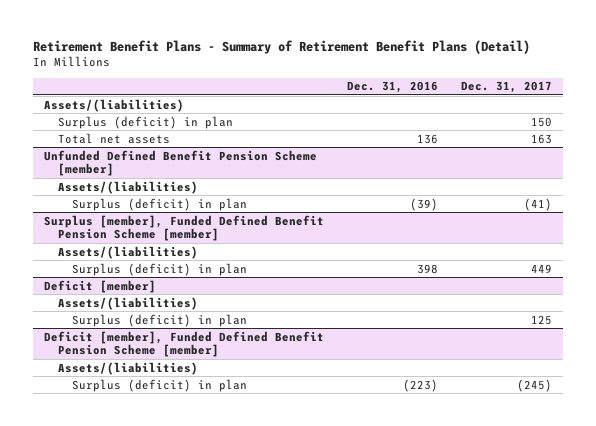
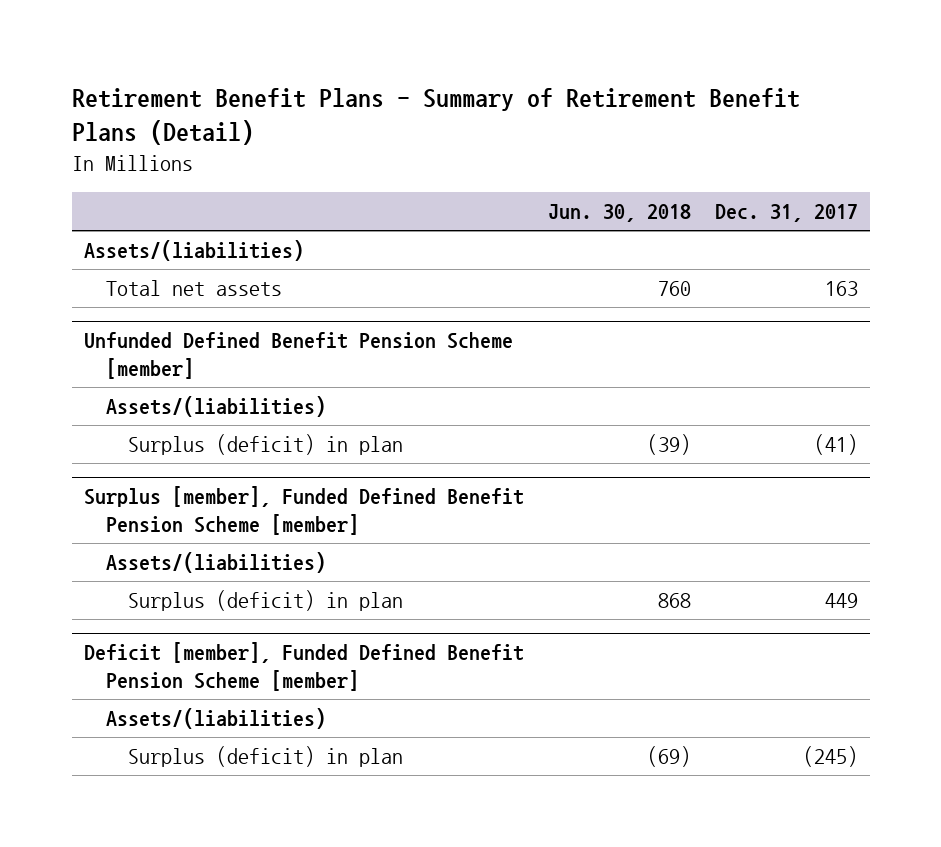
[346,81,438,94] Dec. 31, 2016 -> none
none -> [547,204,691,223] Jun. 30, 2018
[58,115,234,129] Surplus (deficit) in plan -> none
[44,279,157,293] Deficit [member] -> none
[58,296,199,310] Assets/(liabilities) -> none
[71,313,247,327] Surplus (deficit) in plan -> none

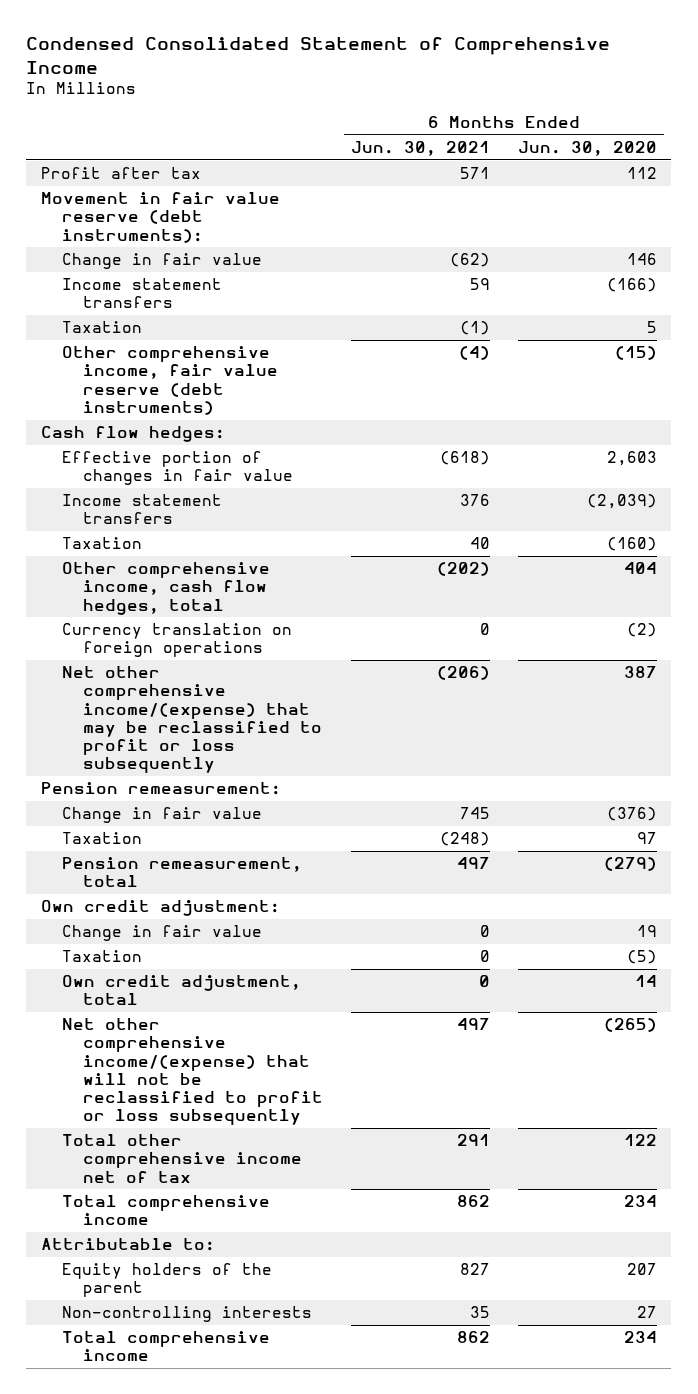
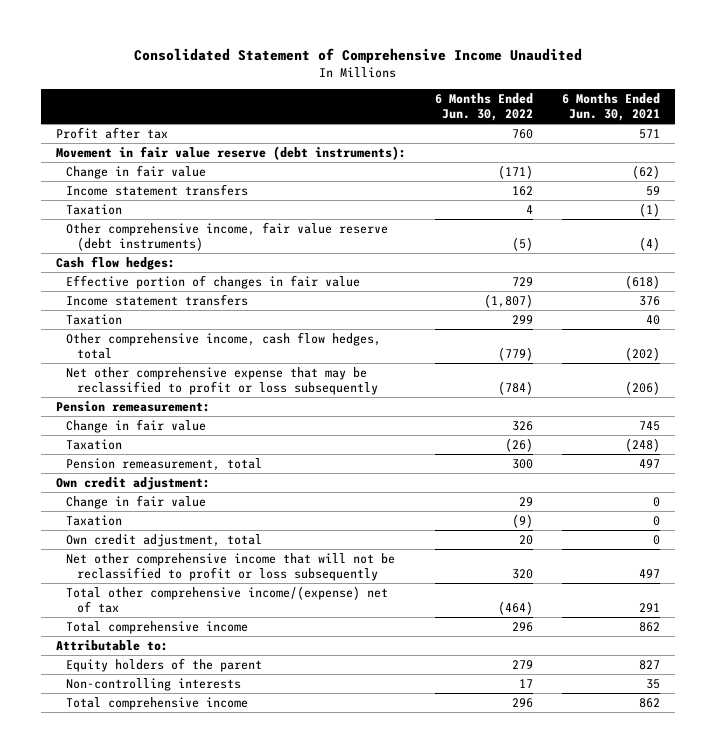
[26,37,611,74] Condensed Consolidated Statement of Comprehensive Income -> [133,48,582,64] Consolidated Statement of Comprehensive Income Unaudited
[518,141,658,157] Jun. 30, 2020 -> none
none -> [434,92,533,121] 6 Months Ended Jun. 30, 2022
[61,623,292,658] Currency translation on foreign operations -> none
[61,666,322,774] Net other comprehensive income/(expense) that may be reclassified to profit or loss subsequently -> [66,366,378,395] Net other comprehensive expense that may be reclassified to profit or loss subsequently
[61,1018,323,1126] Net other comprehensive income/(expense) that will not be reclassified to profit or loss subsequently -> [66,552,396,581] Net other comprehensive income that will not be reclassified to profit or loss subsequently
[61,1134,302,1183] Total other comprehensive income net of tax -> [66,585,389,613] Total other comprehensive income/(expense) net of tax

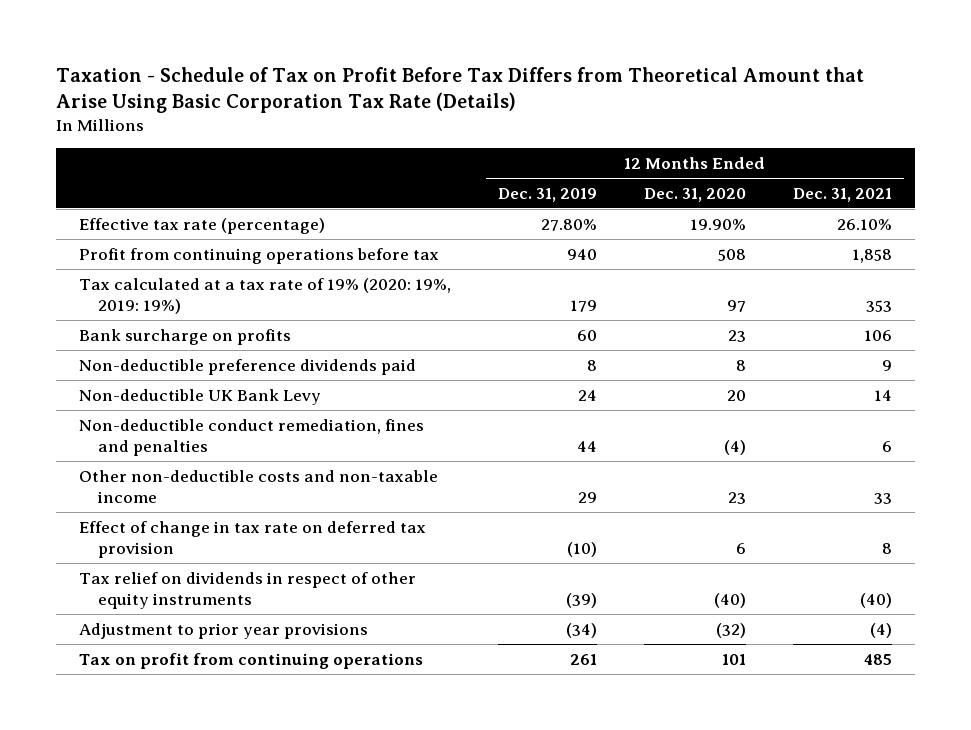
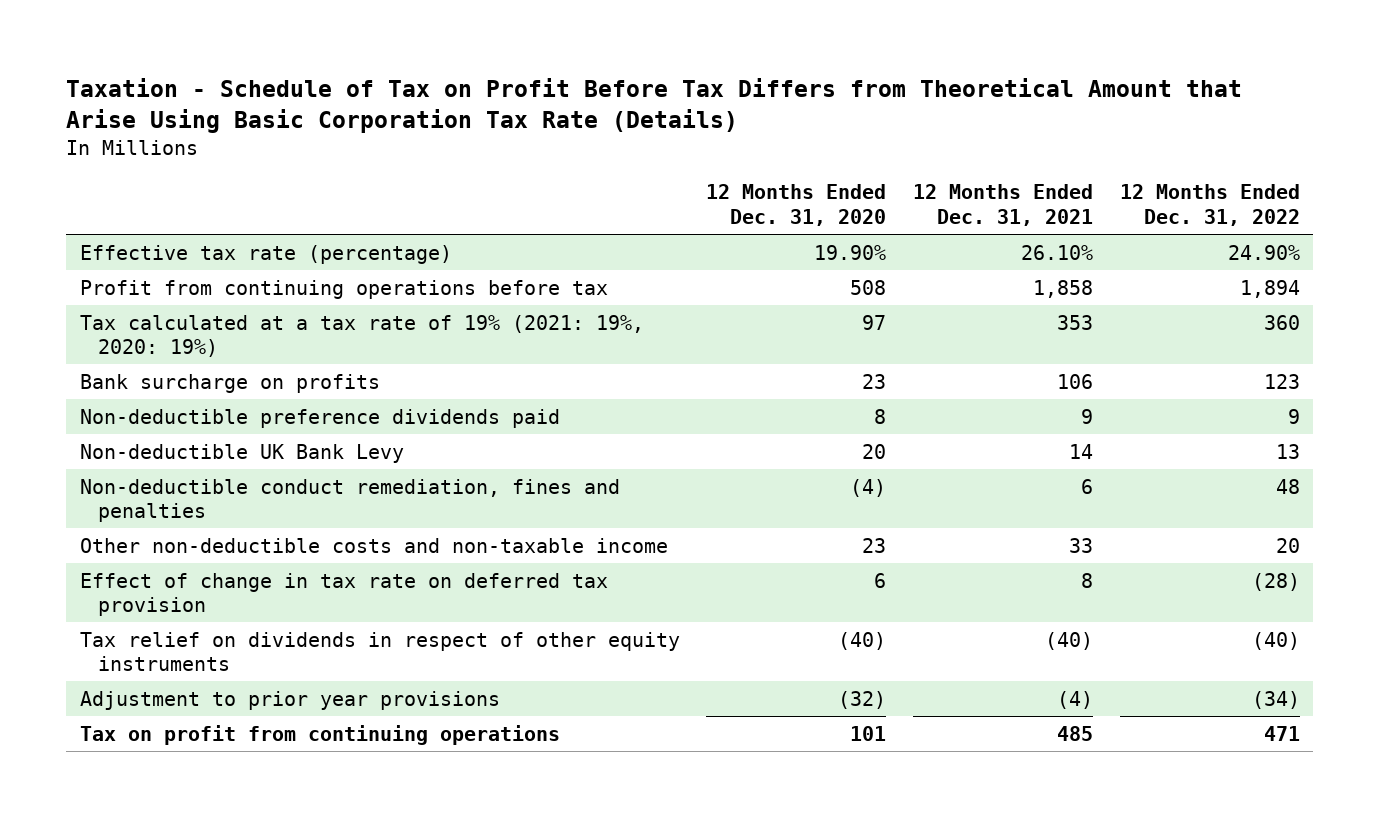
[498,187,598,202] Dec. 31, 2019 -> none
none -> [1119,184,1300,226] 12 Months Ended Dec. 31, 2022
[79,277,452,315] Tax calculated at a tax rate of 19% (2020: 19%, 2019: 19%) -> [79,314,644,358] Tax calculated at a tax rate of 19% (2021: 19%, 2020: 19%)

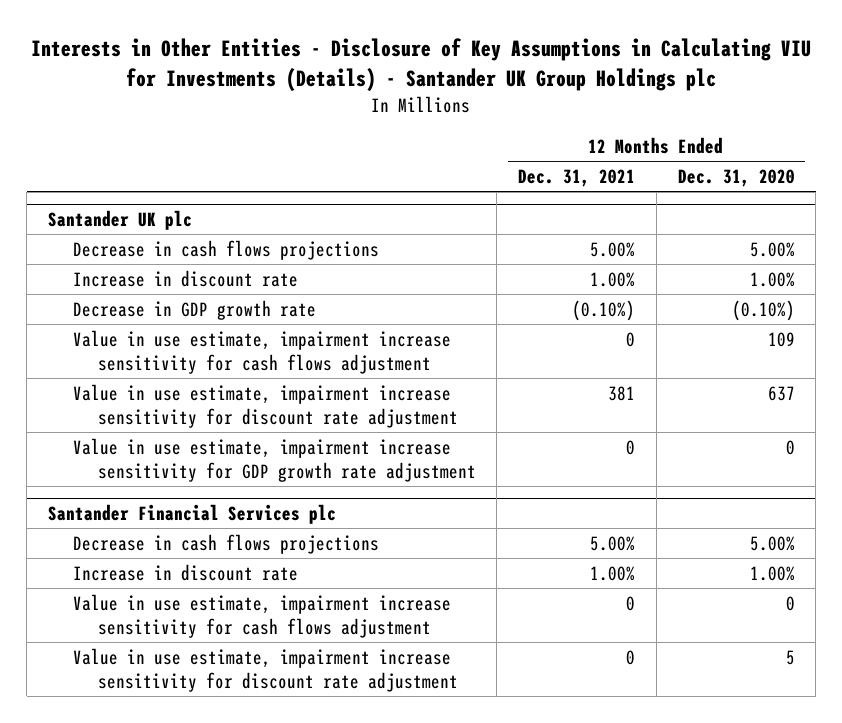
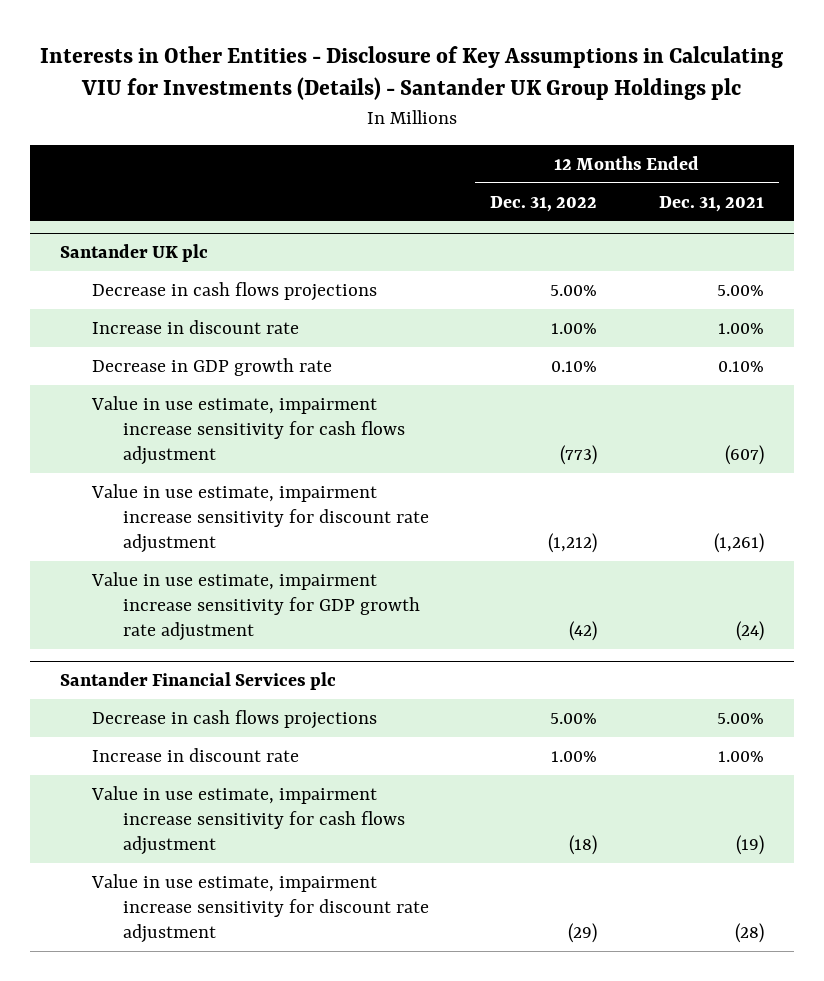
[677,168,795,187] Dec. 31, 2020 -> none
none -> [490,195,598,212] Dec. 31, 2022
[572,299,636,321] (0.10%) -> [717,360,764,372] 0.10%
[626,331,636,347] 0 -> [724,444,764,465] (607)
[608,385,636,401] 381 -> [713,532,764,553] (1,261)
[626,439,636,455] 0 -> [735,620,764,641] (24)
[626,595,636,611] 0 -> [735,834,764,855] (19)
[626,649,636,665] 0 -> [734,922,764,943] (28)

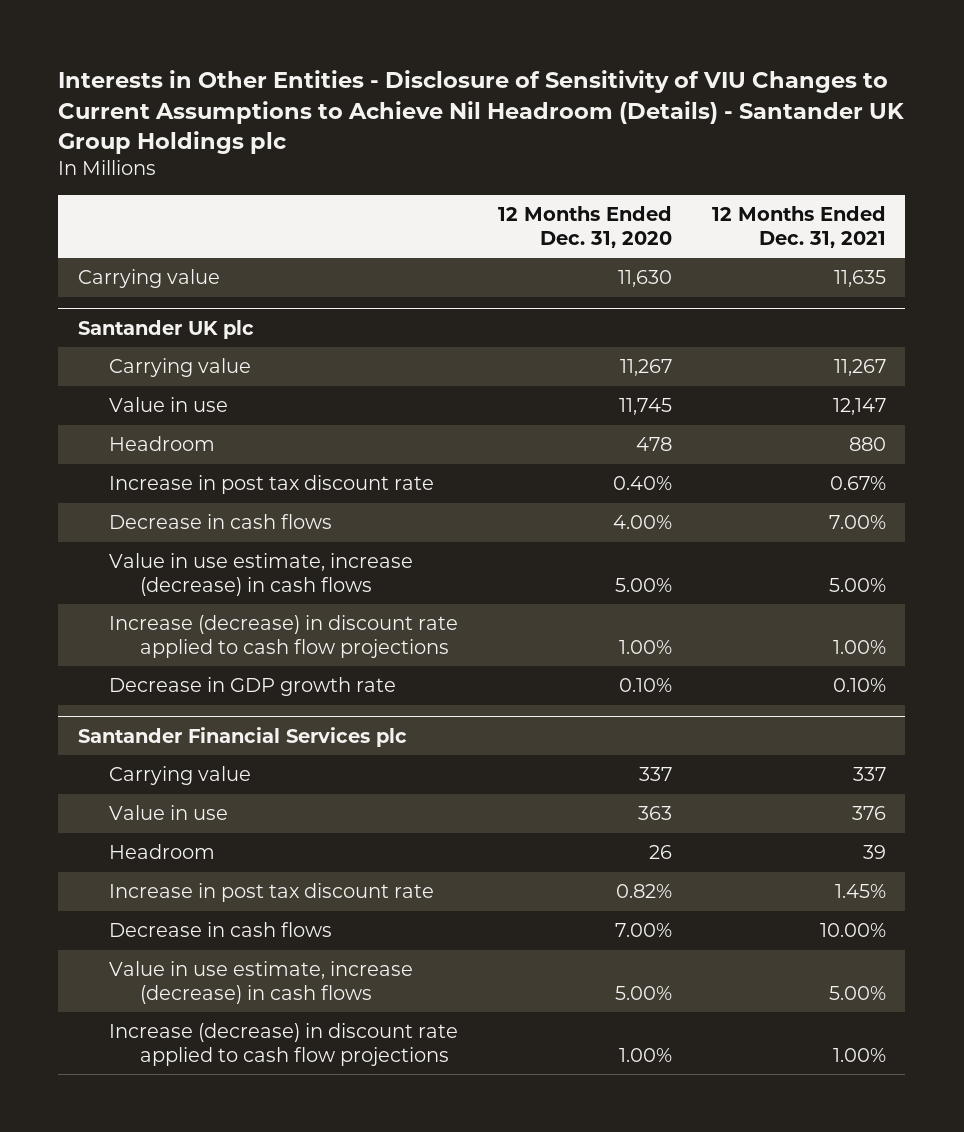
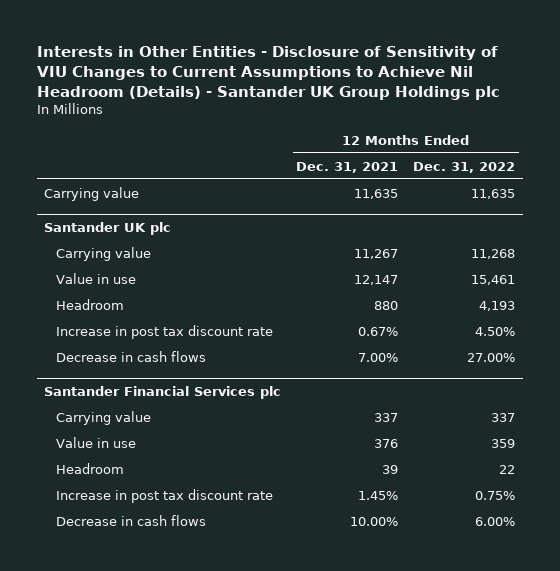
[497,205,672,248] 12 Months Ended Dec. 31, 2020 -> none
none -> [413,161,516,173] Dec. 31, 2022
[108,553,413,596] Value in use estimate, increase (decrease) in cash flows -> none
[108,615,458,658] Increase (decrease) in discount rate applied to cash flow projections -> none
[108,677,396,697] Decrease in GDP growth rate -> none
[108,961,413,1004] Value in use estimate, increase (decrease) in cash flows -> none
[108,1023,458,1066] Increase (decrease) in discount rate applied to cash flow projections -> none

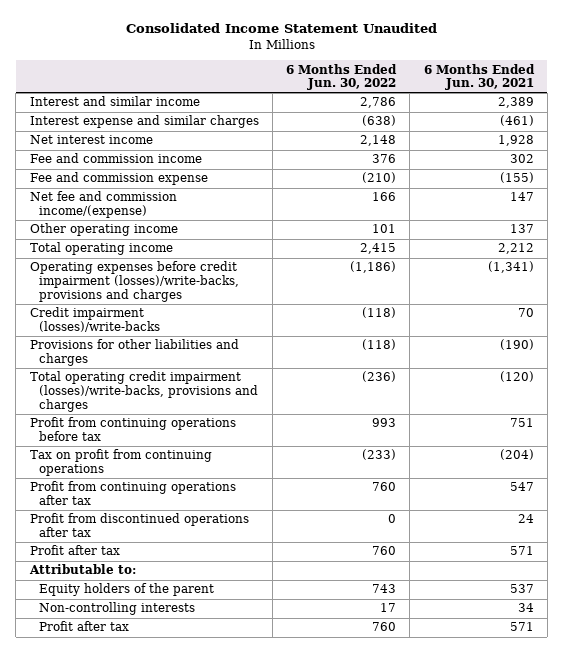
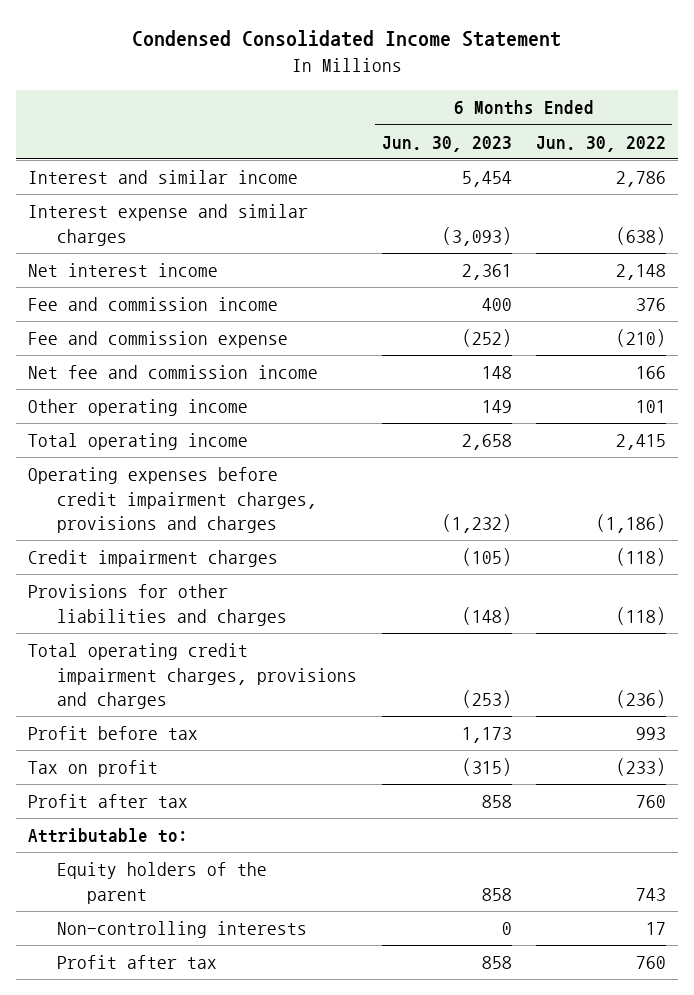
[125,23,437,34] Consolidated Income Statement Unaudited -> [131,30,561,48] Condensed Consolidated Income Statement
[423,63,535,91] 6 Months Ended Jun. 30, 2021 -> none
none -> [381,135,512,152] Jun. 30, 2023
[29,191,177,219] Net fee and commission income/(expense) -> [27,365,318,380] Net fee and commission income
[29,261,240,303] Operating expenses before credit impairment (losses)/write-backs, provisions and charges -> [27,467,318,533] Operating expenses before credit impairment charges, provisions and charges
[29,307,161,333] Credit impairment (losses)/write-backs -> [27,550,278,568] Credit impairment charges
[29,481,236,506] Profit from continuing operations after tax -> none
[29,513,249,538] Profit from discontinued operations after tax -> none
[29,371,259,413] Total operating credit impairment (losses)/write-backs, provisions and charges -> [27,643,358,709] Total operating credit impairment charges, provisions and charges
[29,417,236,442] Profit from continuing operations before tax -> [27,726,198,741] Profit before tax
[29,449,212,477] Tax on profit from continuing operations -> [27,760,158,778] Tax on profit

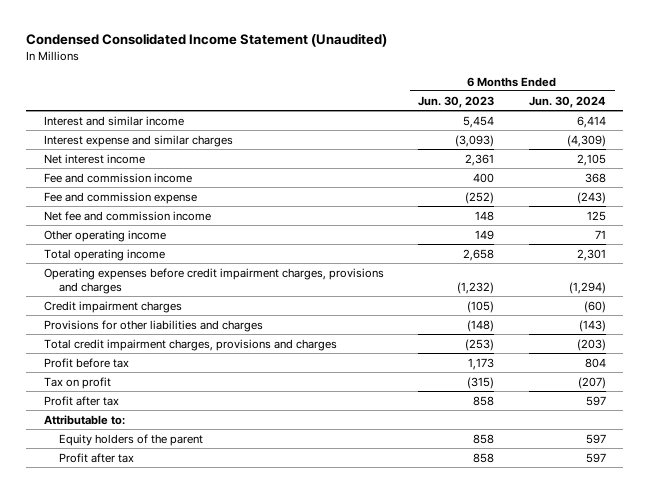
[131,30,561,48] Condensed Consolidated Income Statement -> [26,33,388,48] Condensed Consolidated Income Statement (Unaudited)
[535,135,666,152] Jun. 30, 2022 -> none
none -> [528,95,606,108] Jun. 30, 2024
[27,643,358,709] Total operating credit impairment charges, provisions and charges -> [43,338,337,351] Total credit impairment charges, provisions and charges
[57,921,308,939] Non-controlling interests -> none

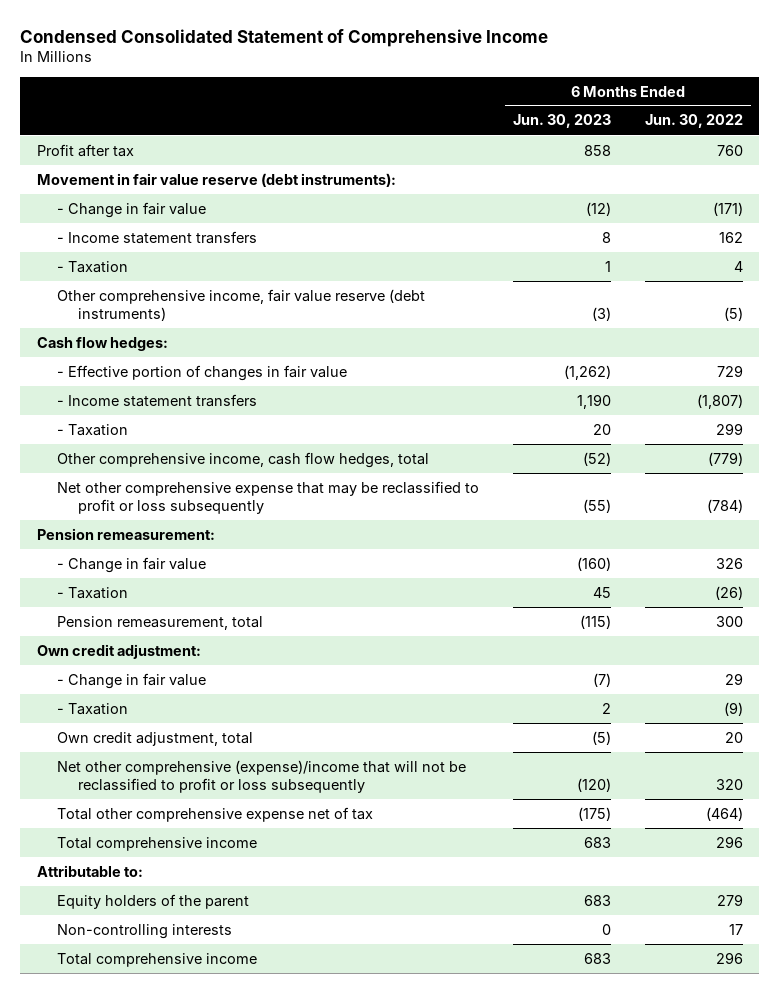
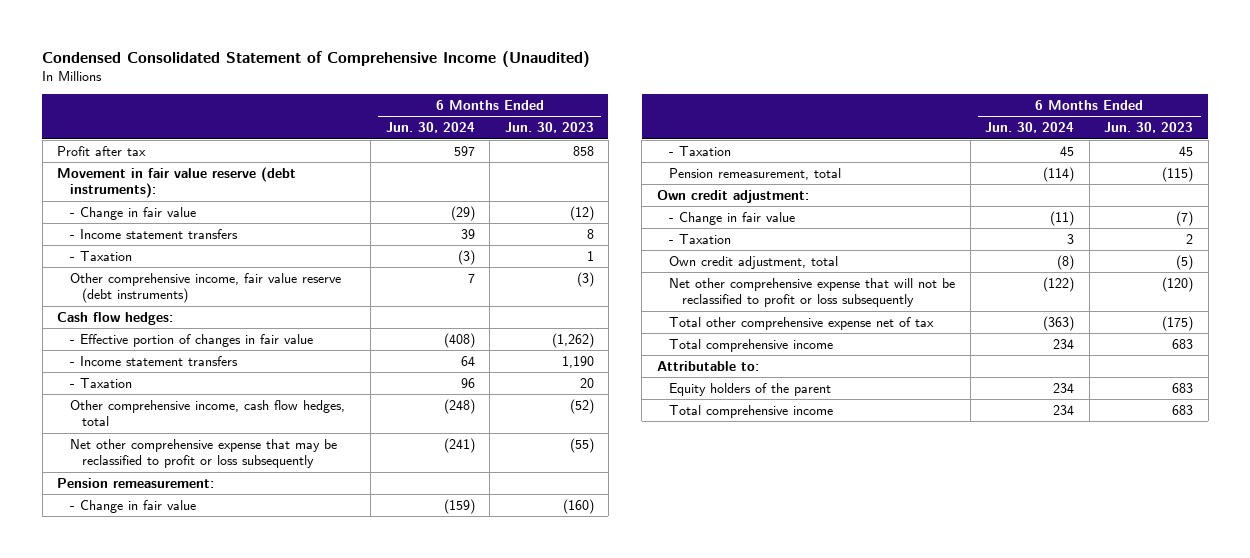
[19,28,548,47] Condensed Consolidated Statement of Comprehensive Income -> [42,50,591,67] Condensed Consolidated Statement of Comprehensive Income (Unaudited)
[644,114,743,129] Jun. 30, 2022 -> none
none -> [385,122,475,134] Jun. 30, 2024
[57,759,467,793] Net other comprehensive (expense)/income that will not be reclassified to profit or loss subsequently -> [669,277,956,308] Net other comprehensive expense that will not be reclassified to profit or loss subsequently
[57,923,233,939] Non-controlling interests -> none

